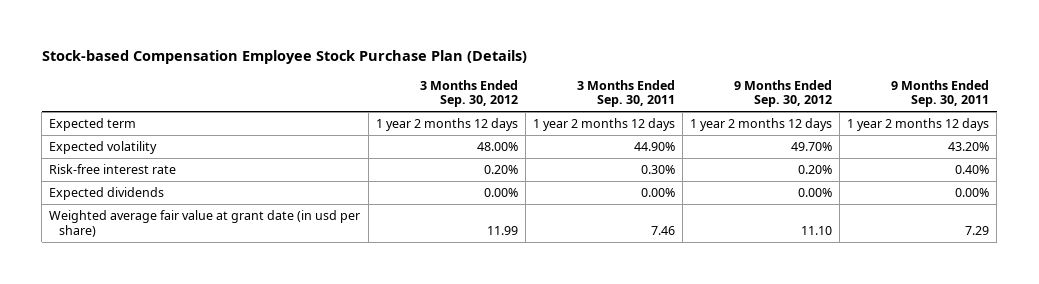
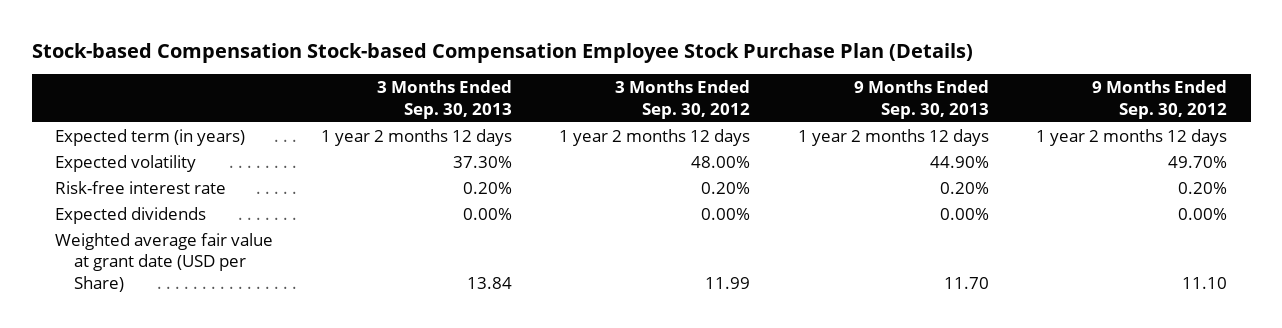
[41,50,527,65] Stock-based Compensation Employee Stock Purchase Plan (Details) -> [31,42,973,63] Stock-based Compensation Stock-based Compensation Employee Stock Purchase Plan (Details)
[576,79,675,108] 3 Months Ended Sep. 30, 2011 -> none
[891,79,990,108] 9 Months Ended Sep. 30, 2011 -> none
none -> [376,80,512,119] 3 Months Ended Sep. 30, 2013
none -> [853,80,989,119] 9 Months Ended Sep. 30, 2013
[49,117,137,131] Expected term -> [55,128,246,146] Expected term (in years)
[49,209,361,237] Weighted average fair value at grant date (in usd per share) -> [55,232,274,292] Weighted average fair value at grant date (USD per Share)

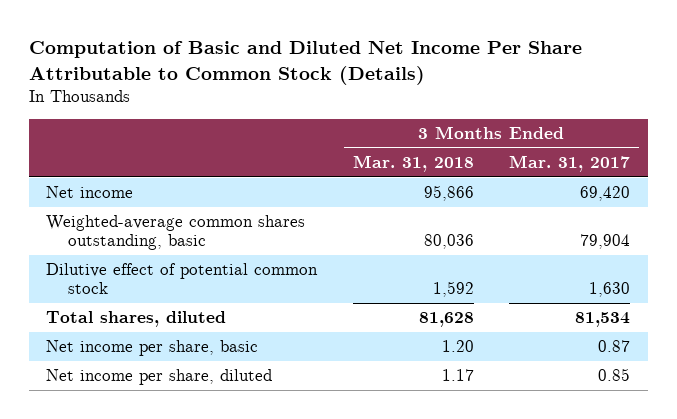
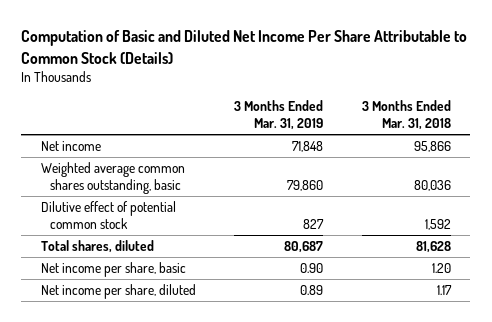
[509,155,631,173] Mar. 31, 2017 -> none
none -> [234,100,324,131] 3 Months Ended Mar. 31, 2019
[46,215,306,251] Weighted-average common shares outstanding, basic -> [40,162,185,194] Weighted average common shares outstanding, basic

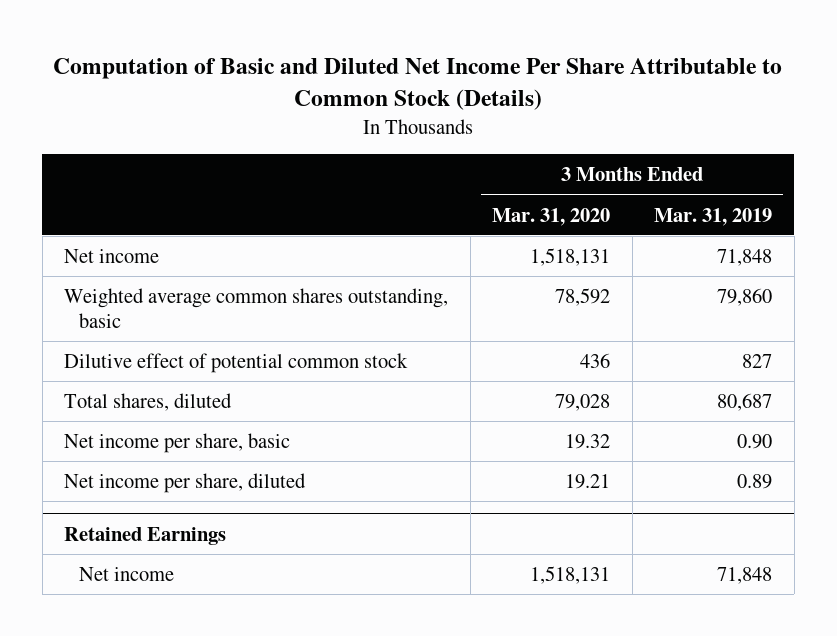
[361,100,451,131] 3 Months Ended Mar. 31, 2018 -> none
none -> [492,207,611,226] Mar. 31, 2020
none -> [64,526,227,545] Retained Earnings
none -> [78,566,174,581] Net income

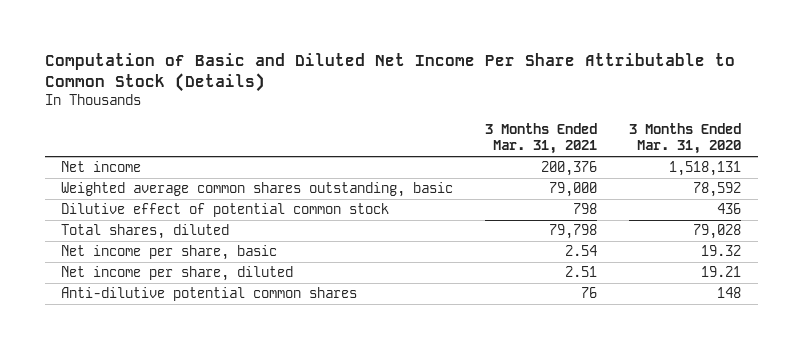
[654,207,773,226] Mar. 31, 2019 -> none
none -> [485,122,598,155] 3 Months Ended Mar. 31, 2021
[64,526,227,545] Retained Earnings -> none
[78,566,174,581] Net income -> none
none -> [60,287,357,302] Anti-dilutive potential common shares

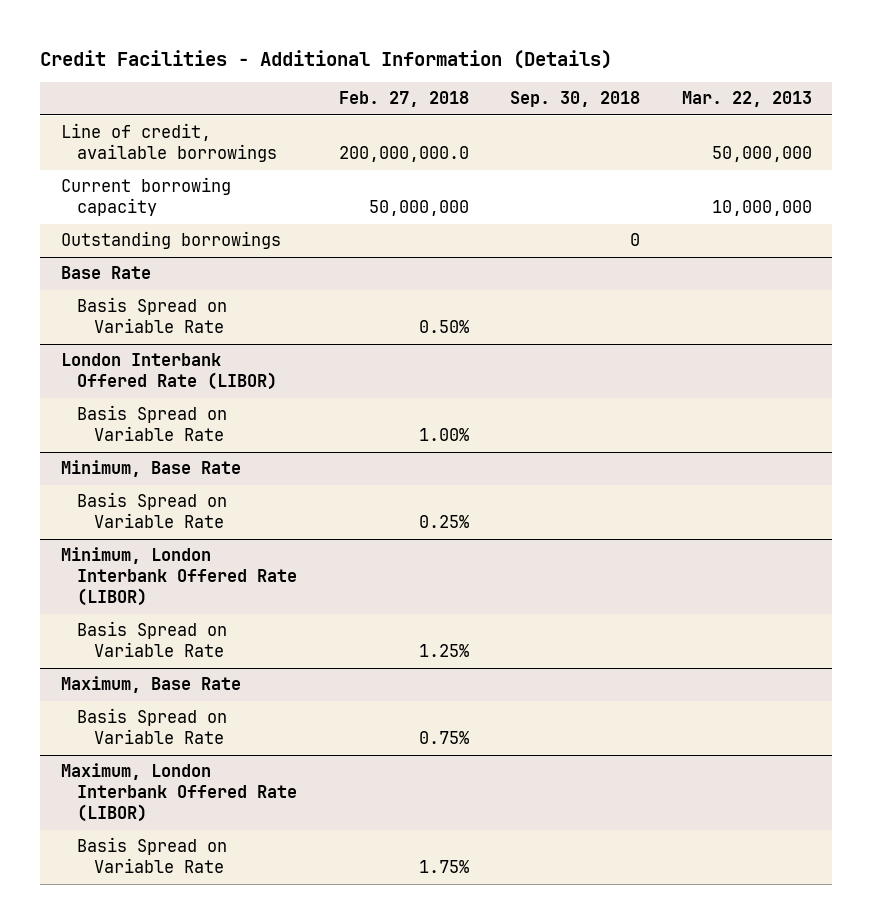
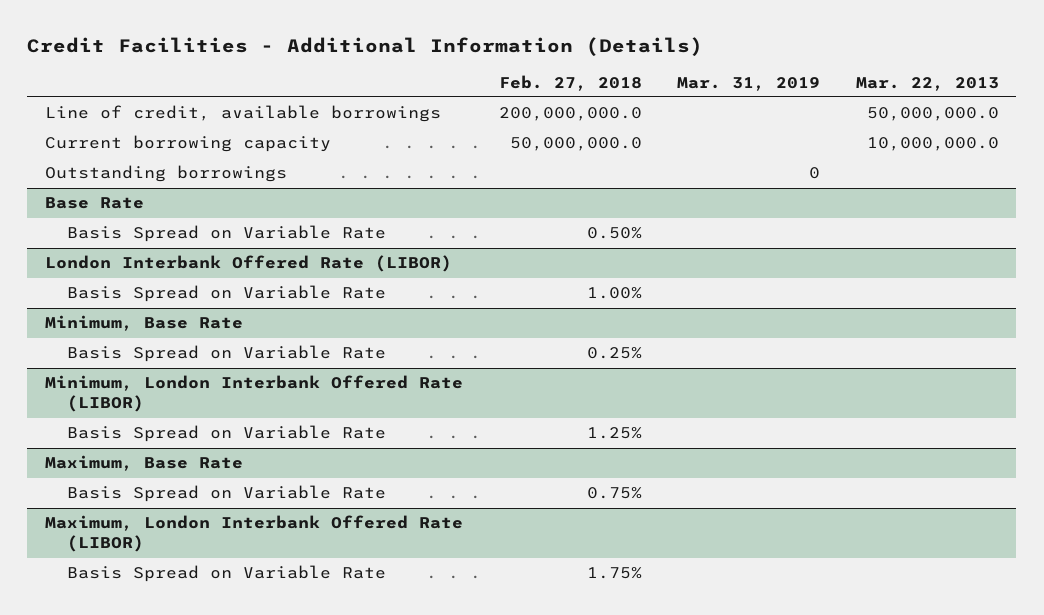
[510,91,641,108] Sep. 30, 2018 -> none
none -> [677,76,821,91] Mar. 31, 2019
[711,146,812,163] 50,000,000 -> [866,107,999,122] 50,000,000.0
[368,200,469,217] 50,000,000 -> [509,137,642,152] 50,000,000.0
[711,200,812,217] 10,000,000 -> [866,137,999,152] 10,000,000.0

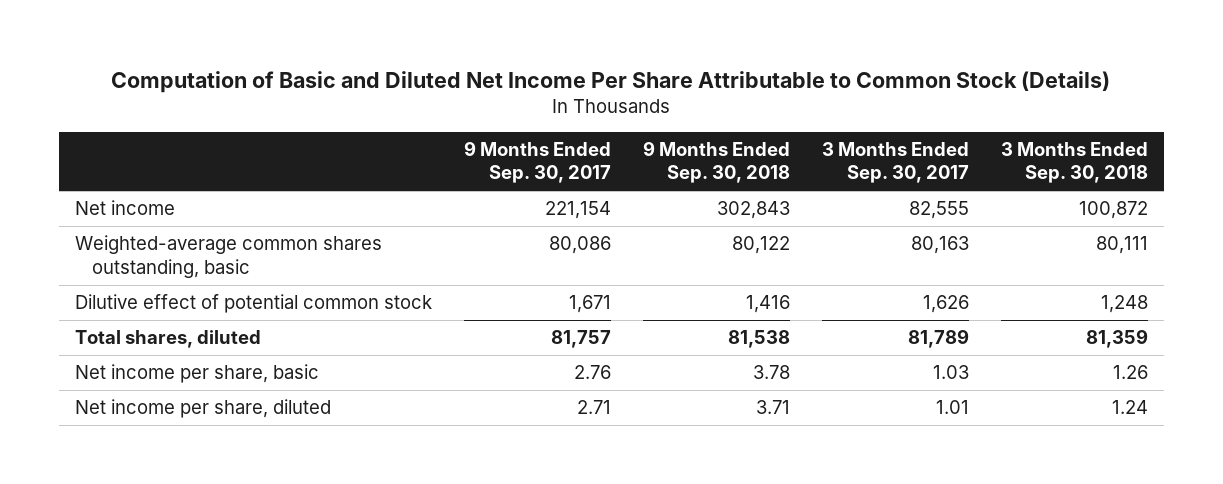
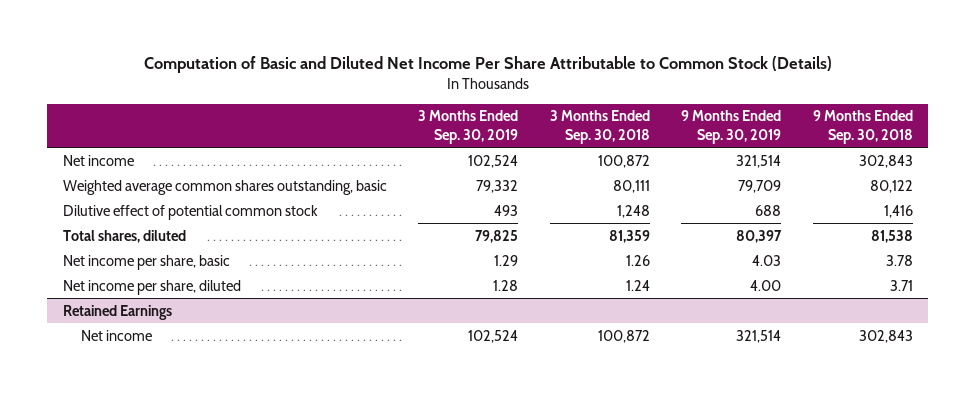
[463,141,611,184] 9 Months Ended Sep. 30, 2017 -> none
[821,142,969,184] 3 Months Ended Sep. 30, 2017 -> none
none -> [418,110,519,144] 3 Months Ended Sep. 30, 2019
none -> [681,110,782,144] 9 Months Ended Sep. 30, 2019
[74,235,382,278] Weighted-average common shares outstanding, basic -> [62,179,387,195] Weighted average common shares outstanding, basic
none -> [62,304,172,320] Retained Earnings
none -> [81,329,153,341] Net income

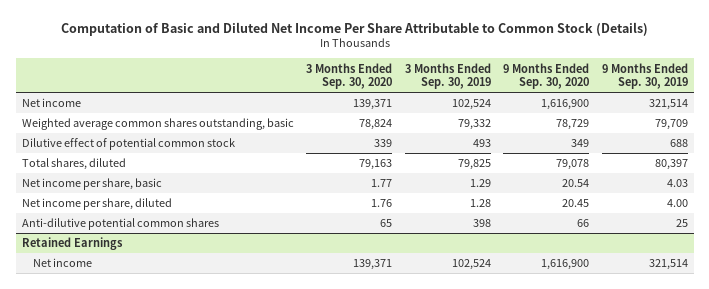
[549,110,650,144] 3 Months Ended Sep. 30, 2018 -> none
[812,110,913,144] 9 Months Ended Sep. 30, 2018 -> none
none -> [306,62,393,89] 3 Months Ended Sep. 30, 2020
none -> [503,62,590,89] 9 Months Ended Sep. 30, 2020
none -> [21,218,219,231] Anti-dilutive potential common shares

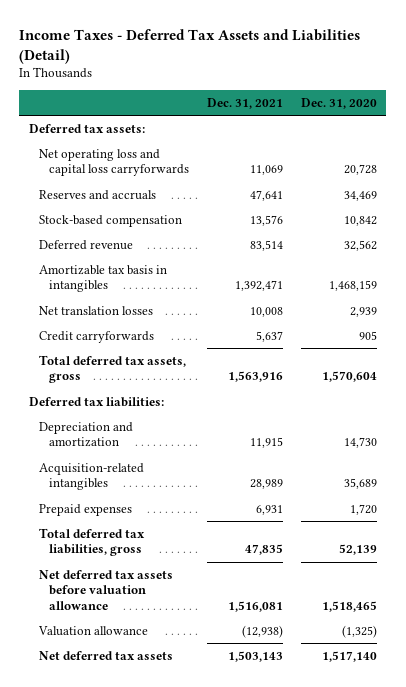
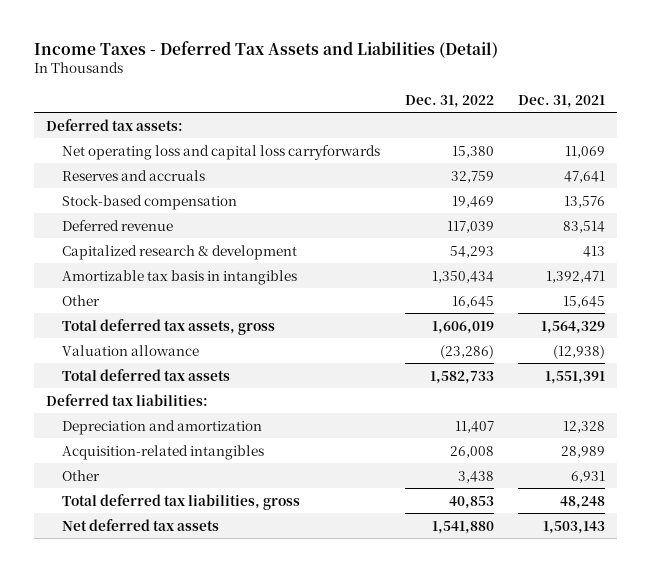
[300,98,377,110] Dec. 31, 2020 -> none
none -> [404,94,494,108] Dec. 31, 2022
none -> [62,244,298,260] Capitalized research & development
[38,305,153,315] Net translation losses -> none
[38,330,154,343] Credit carryforwards -> none
none -> [62,294,101,306] Other
[227,371,283,383] 1,563,916 -> [540,320,605,334] 1,564,329
[37,625,148,636] Valuation allowance -> [62,344,200,356] Valuation allowance
none -> [62,368,231,381] Total deferred tax assets
[249,437,283,449] 11,915 -> [562,420,605,433] 12,328
[38,569,173,611] Net deferred tax assets before valuation allowance -> none
[38,503,132,516] Prepaid expenses -> [62,469,101,481] Other
[244,544,283,556] 47,835 -> [559,495,605,509] 48,248

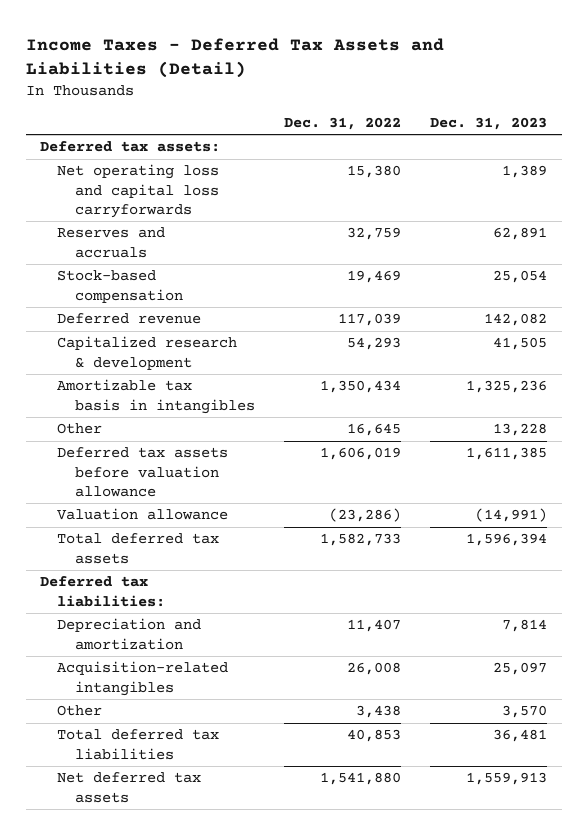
[517,94,605,108] Dec. 31, 2021 -> none
none -> [430,116,548,130] Dec. 31, 2023
[62,318,276,335] Total deferred tax assets, gross -> [57,447,229,497] Deferred tax assets before valuation allowance
[62,493,301,510] Total deferred tax liabilities, gross -> [57,729,220,760] Total deferred tax liabilities

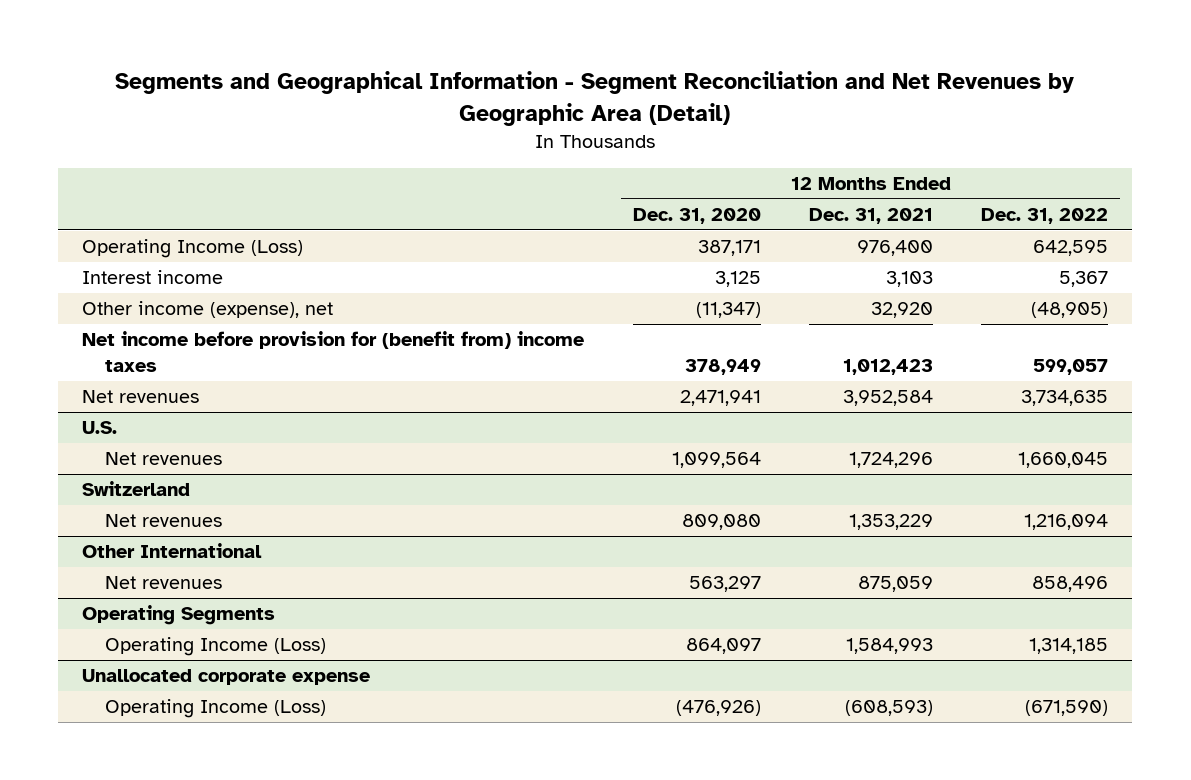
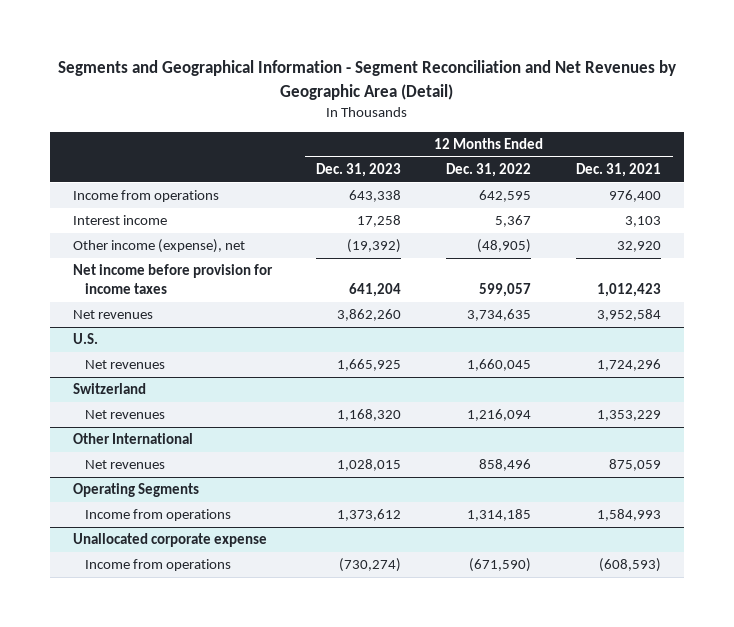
[632,208,761,225] Dec. 31, 2020 -> none
none -> [316,163,402,178] Dec. 31, 2023
[82,239,304,259] Operating Income (Loss) -> [72,190,219,203] Income from operations
[82,331,585,373] Net income before provision for (benefit from) income taxes -> [72,264,273,295] Net income before provision for income taxes
[104,637,326,657] Operating Income (Loss) -> [84,509,231,522] Income from operations
[104,699,326,719] Operating Income (Loss) -> [84,559,231,572] Income from operations

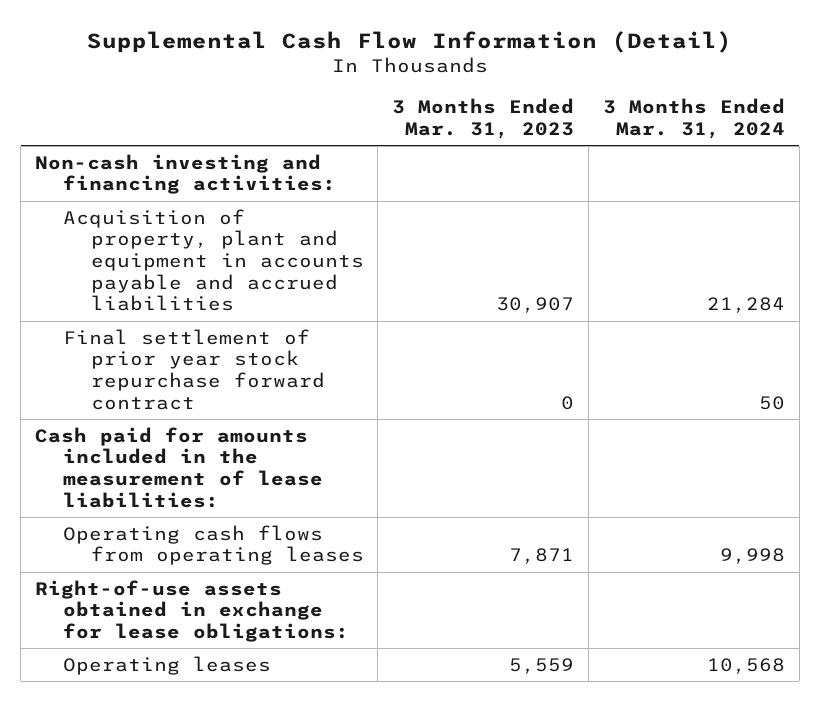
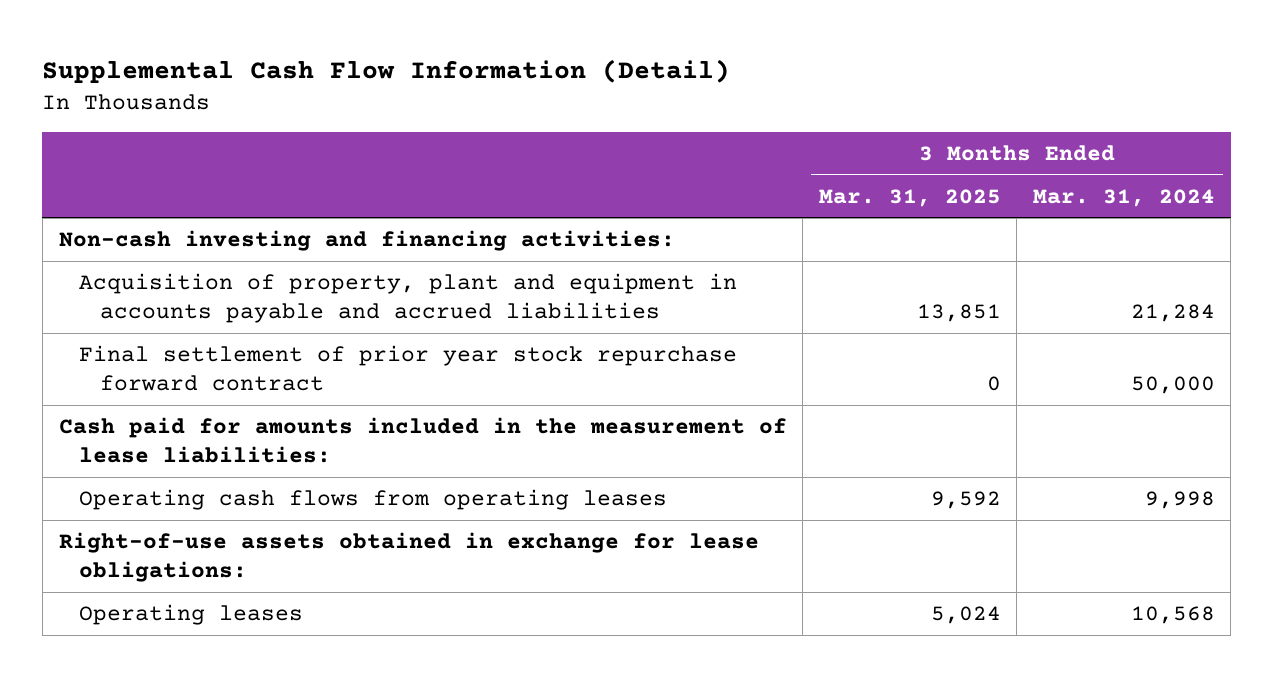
[392,98,575,139] 3 Months Ended Mar. 31, 2023 -> none
none -> [818,188,1001,207] Mar. 31, 2025
[758,395,785,410] 50 -> [1130,376,1215,395] 50,000

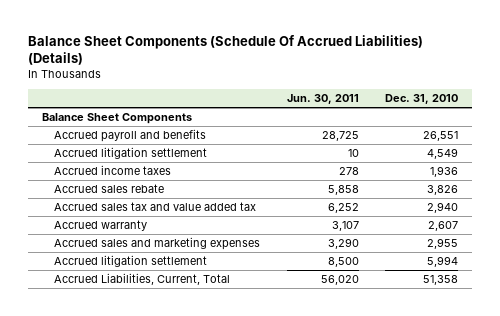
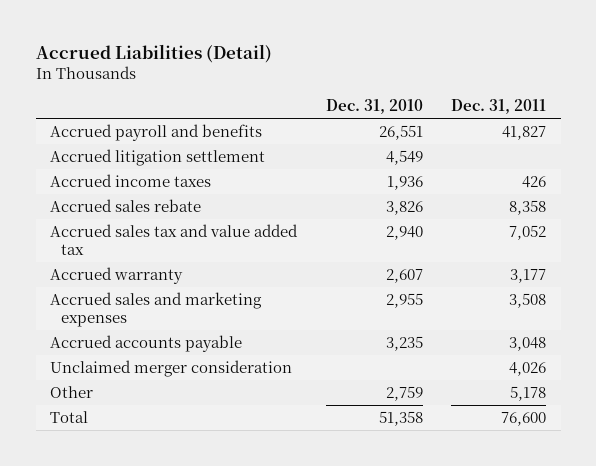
[28,34,424,66] Balance Sheet Components (Schedule Of Accrued Liabilities) (Details) -> [35,43,272,63] Accrued Liabilities (Detail)
[286,94,359,105] Jun. 30, 2011 -> none
none -> [451,99,547,115] Dec. 31, 2011
[41,113,192,125] Balance Sheet Components -> none
[54,255,208,268] Accrued litigation settlement -> none
none -> [50,334,243,352] Accrued accounts payable
none -> [50,359,293,377] Unclaimed merger consideration
none -> [50,385,94,398] Other
[54,273,231,286] Accrued Liabilities, Current, Total -> [50,410,89,423] Total

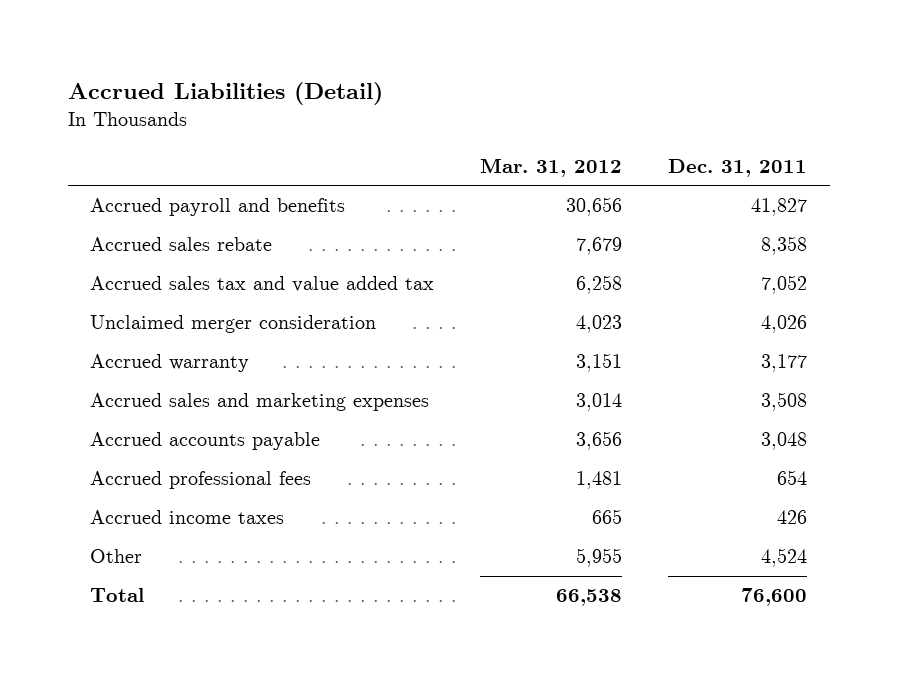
[325,99,423,115] Dec. 31, 2010 -> none
none -> [480,157,623,177] Mar. 31, 2012
[50,148,266,166] Accrued litigation settlement -> none
[50,359,293,377] Unclaimed merger consideration -> [90,315,377,334] Unclaimed merger consideration
none -> [90,471,312,490] Accrued professional fees
[50,173,212,187] Accrued income taxes -> [90,510,285,525] Accrued income taxes
[510,385,547,401] 5,178 -> [760,548,807,568] 4,524

